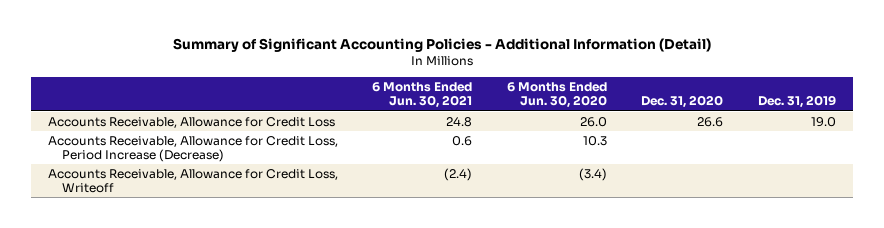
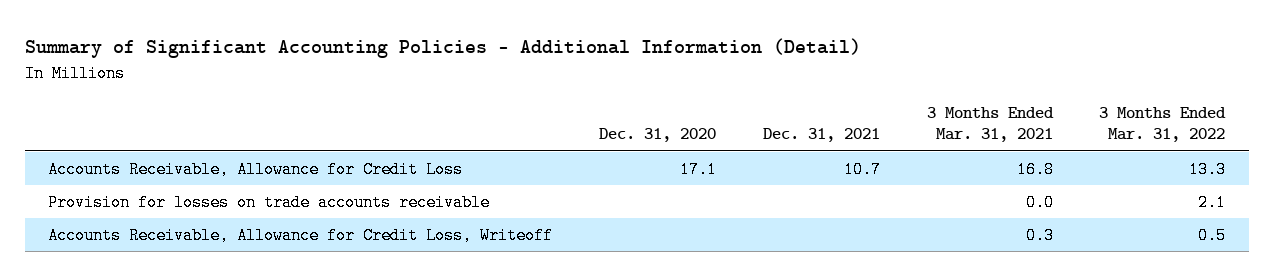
[372,82,473,109] 6 Months Ended Jun. 30, 2021 -> none
[506,82,607,109] 6 Months Ended Jun. 30, 2020 -> none
[757,95,836,109] Dec. 31, 2019 -> none
none -> [762,128,880,143] Dec. 31, 2021
none -> [926,106,1054,143] 3 Months Ended Mar. 31, 2021
none -> [1099,106,1227,143] 3 Months Ended Mar. 31, 2022
[48,135,339,163] Accounts Receivable, Allowance for Credit Loss, Period Increase (Decrease) -> none
[697,116,724,127] 26.6 -> [679,161,717,179] 17.1
none -> [48,194,491,212] Provision for losses on trade accounts receivable

